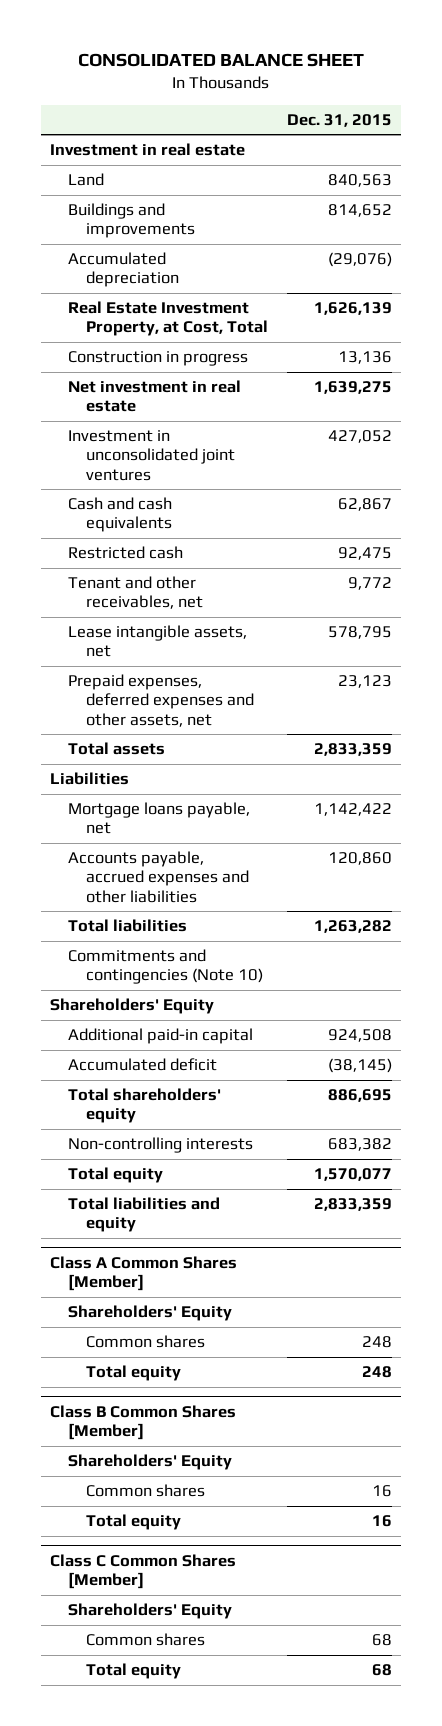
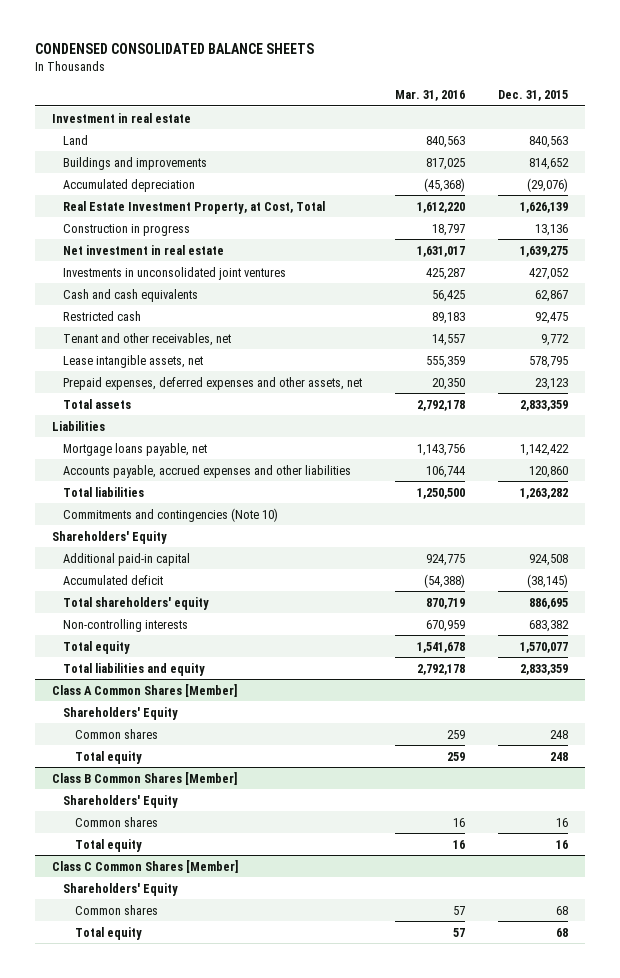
[77,53,364,68] CONSOLIDATED BALANCE SHEET -> [35,43,315,55] CONDENSED CONSOLIDATED BALANCE SHEETS
none -> [395,89,466,101] Mar. 31, 2016
[68,430,236,481] Investment in unconsolidated joint ventures -> [63,266,287,280] Investments in unconsolidated joint ventures

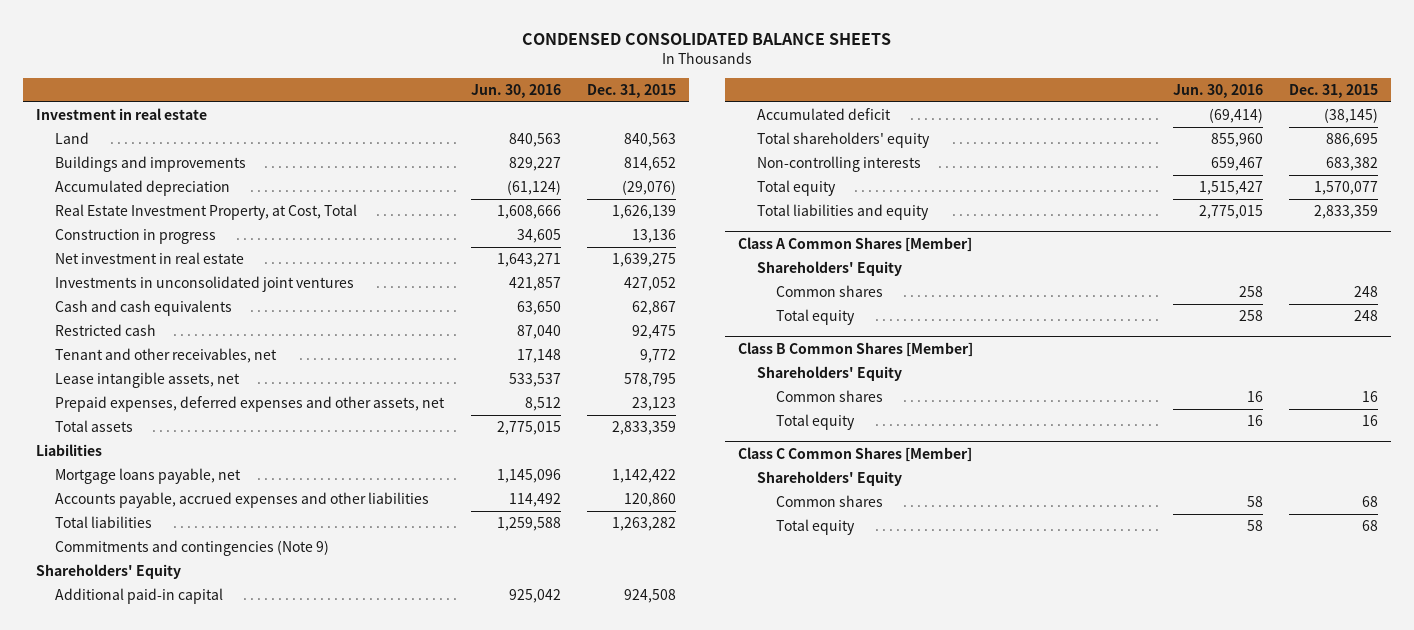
[395,89,466,101] Mar. 31, 2016 -> none
none -> [470,83,561,98] Jun. 30, 2016
[63,507,279,522] Commitments and contingencies (Note 10) -> [55,540,330,557] Commitments and contingencies (Note 9)

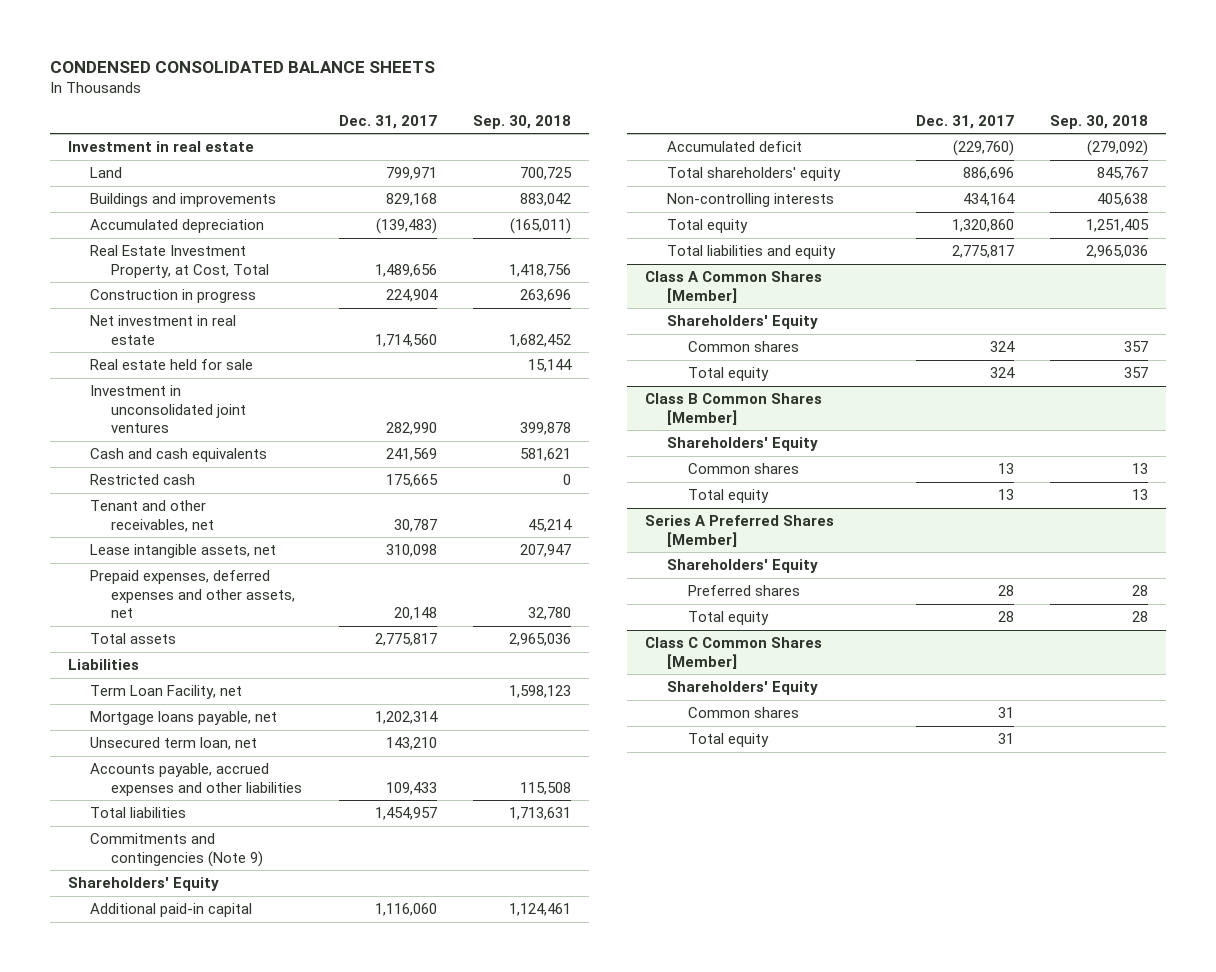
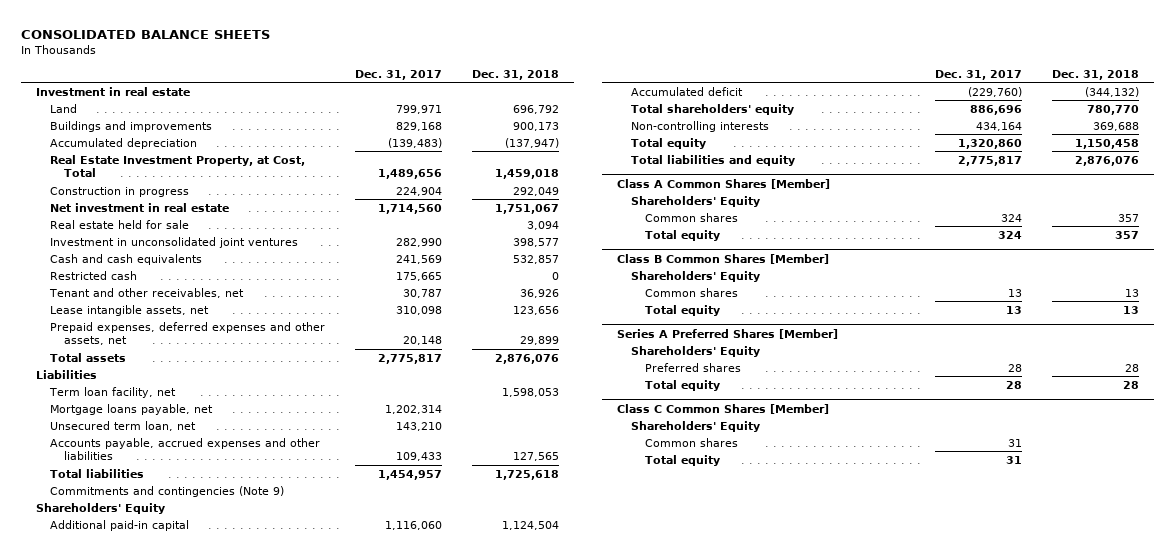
[49,60,435,73] CONDENSED CONSOLIDATED BALANCE SHEETS -> [21,29,271,39] CONSOLIDATED BALANCE SHEETS
[473,114,572,129] Sep. 30, 2018 -> none
none -> [471,69,559,80] Dec. 31, 2018
[89,685,242,700] Term Loan Facility, net -> [49,386,177,398] Term loan facility, net

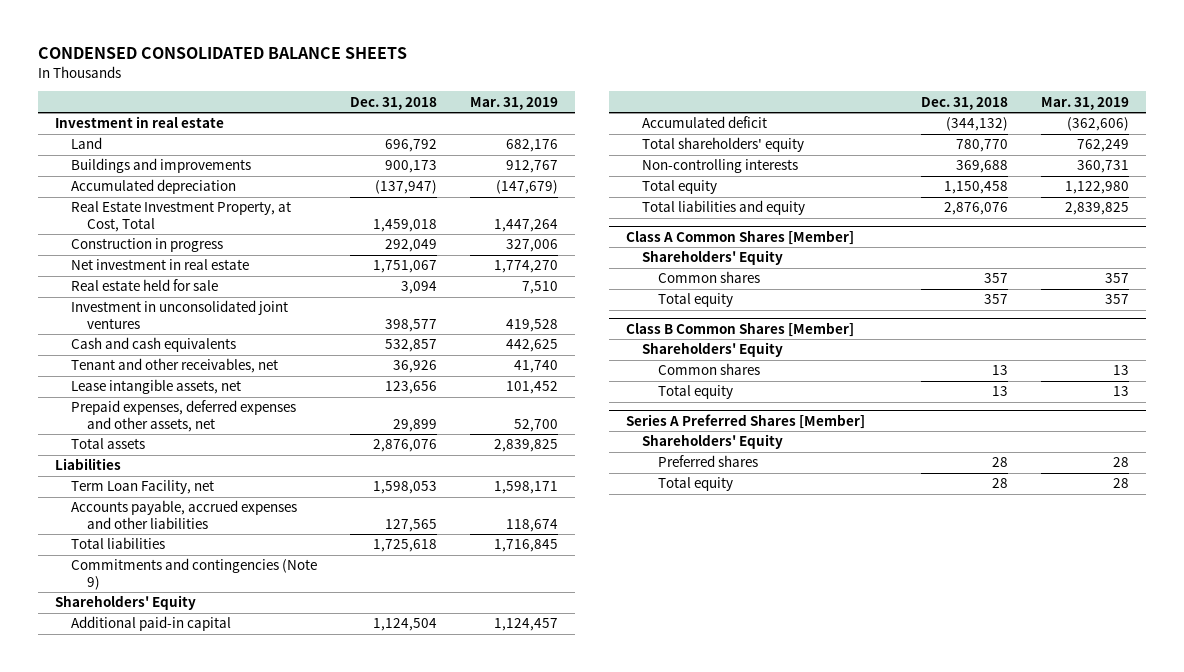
[21,29,271,39] CONSOLIDATED BALANCE SHEETS -> [37,47,407,60] CONDENSED CONSOLIDATED BALANCE SHEETS
[354,69,442,80] Dec. 31, 2017 -> none
none -> [470,96,559,110] Mar. 31, 2019
[50,270,138,280] Restricted cash -> none
[50,403,214,415] Mortgage loans payable, net -> none
[50,420,197,431] Unsecured term loan, net -> none
[49,386,177,398] Term loan facility, net -> [70,480,214,495] Term Loan Facility, net
[616,403,829,414] Class C Common Shares [Member] -> none
[630,420,760,432] Shareholders' Equity -> none
[644,437,738,447] Common shares -> none
[644,454,720,466] Total equity -> none

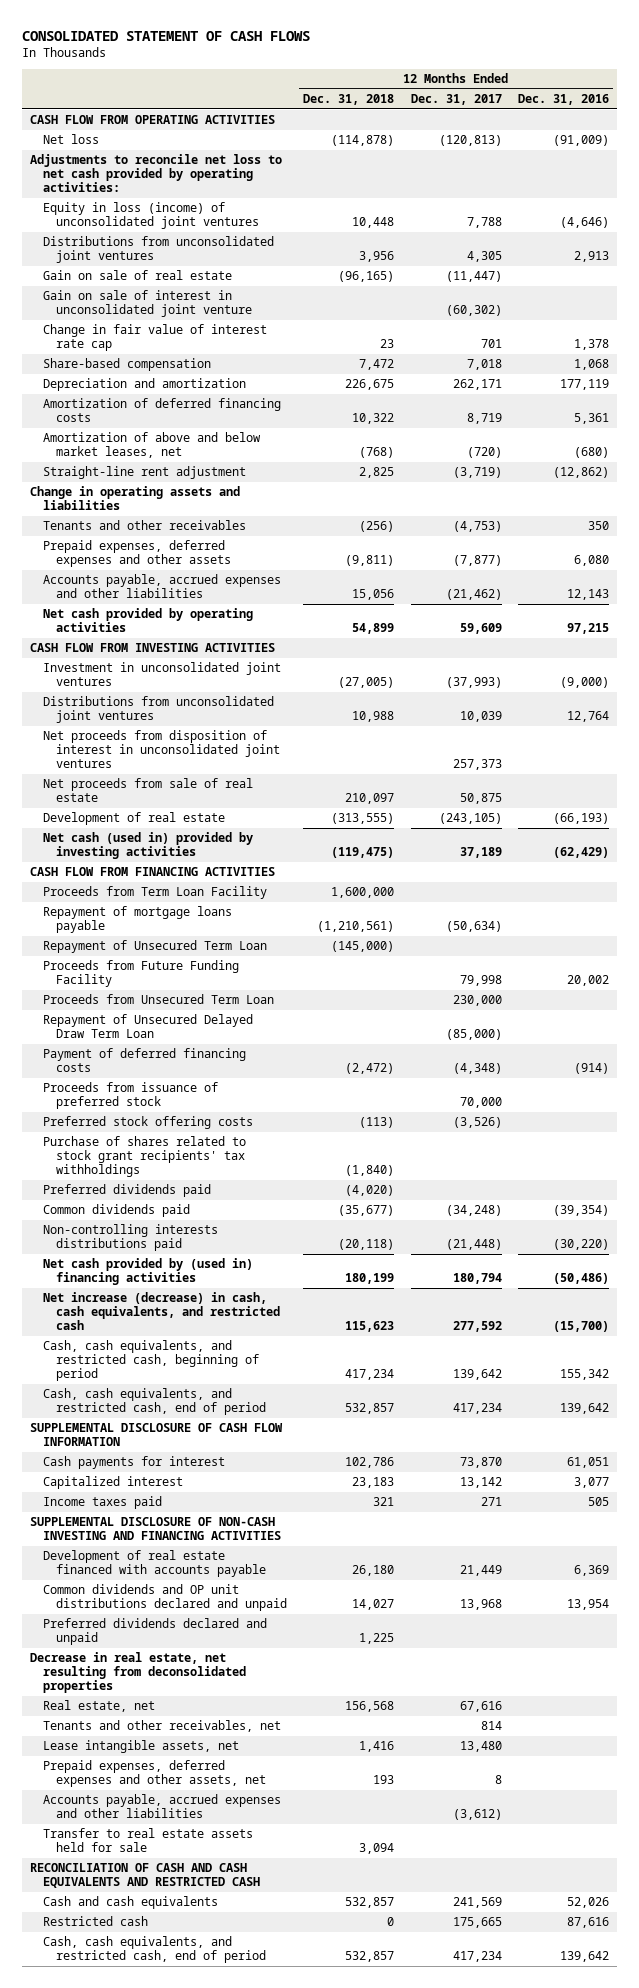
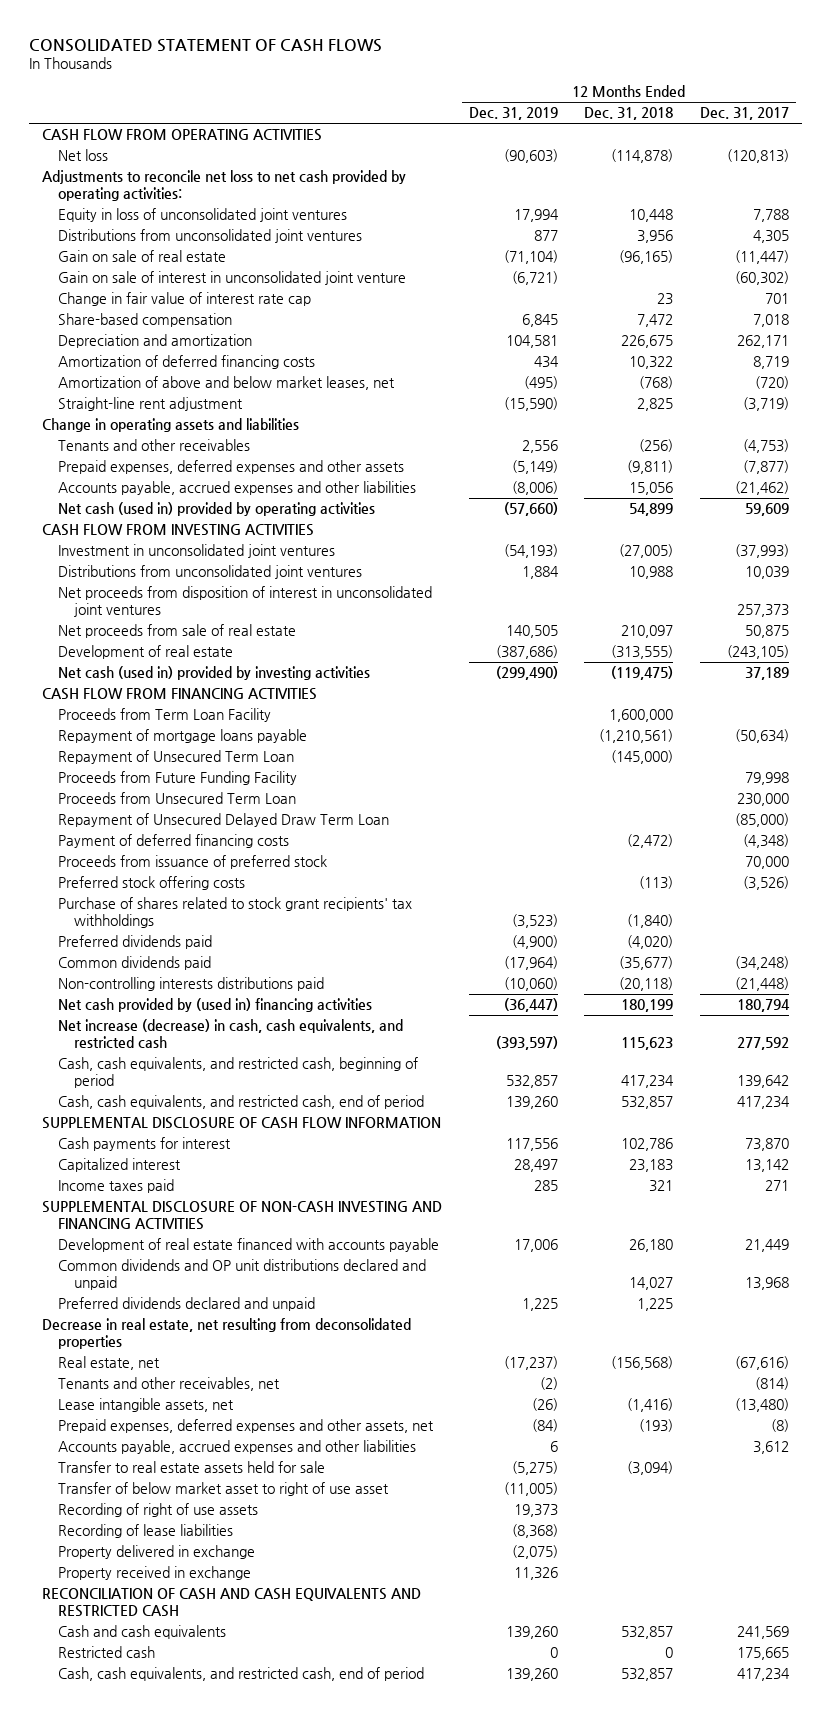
[517,94,609,106] Dec. 31, 2016 -> none
none -> [468,107,558,121] Dec. 31, 2019
[43,202,260,230] Equity in loss (income) of unconsolidated joint ventures -> [58,208,348,223] Equity in loss of unconsolidated joint ventures
[43,608,254,633] Net cash provided by operating activities -> [58,502,376,517] Net cash (used in) provided by operating activities
[345,1701,395,1713] 156,568 -> [611,1356,674,1371] (156,568)
[459,1701,502,1713] 67,616 -> [734,1356,789,1371] (67,616)
[480,1721,502,1731] 814 -> [754,1377,789,1391] (814)
[359,1741,395,1753] 1,416 -> [627,1398,674,1413] (1,416)
[459,1741,502,1753] 13,480 -> [734,1398,789,1413] (13,480)
[373,1775,395,1785] 193 -> [639,1419,674,1433] (193)
[494,1775,502,1785] 8 -> [770,1419,789,1433] (8)
[452,1809,502,1821] (3,612) -> [752,1441,789,1455] 3,612
[359,1843,395,1855] 3,094 -> [627,1461,674,1476] (3,094)
none -> [58,1482,390,1497] Transfer of below market asset to right of use asset
none -> [58,1503,259,1518] Recording of right of use assets
none -> [58,1524,234,1539] Recording of lease liabilities
none -> [58,1545,256,1560] Property delivered in exchange
none -> [58,1566,252,1581] Property received in exchange

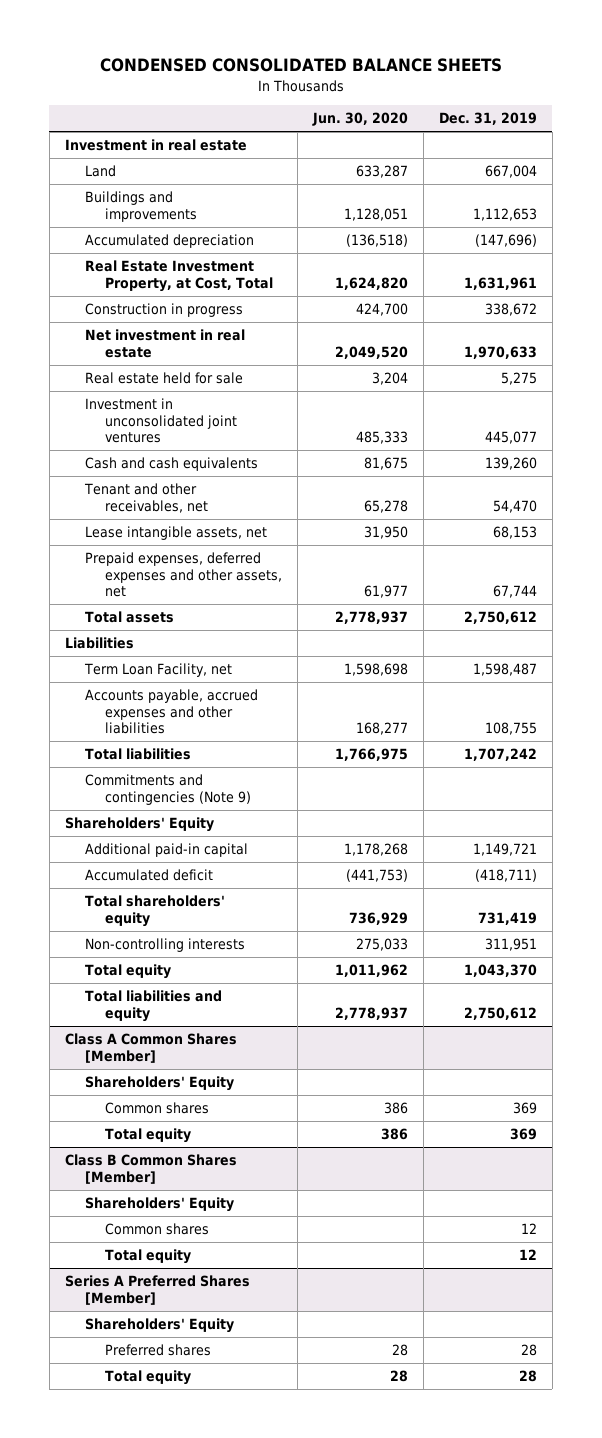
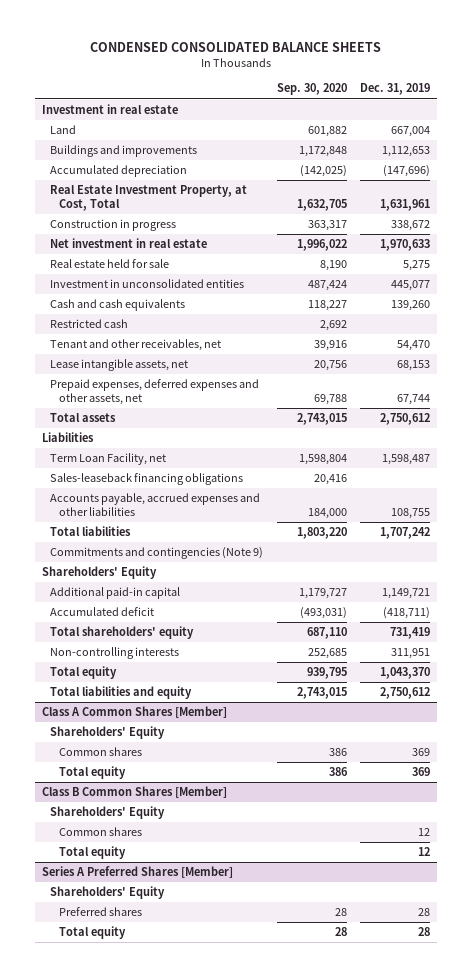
[311,112,408,127] Jun. 30, 2020 -> none
none -> [276,83,347,96] Sep. 30, 2020
[84,398,238,444] Investment in unconsolidated joint ventures -> [50,279,245,289] Investment in unconsolidated entities
none -> [50,319,129,329] Restricted cash
none -> [50,473,244,486] Sales-leaseback financing obligations

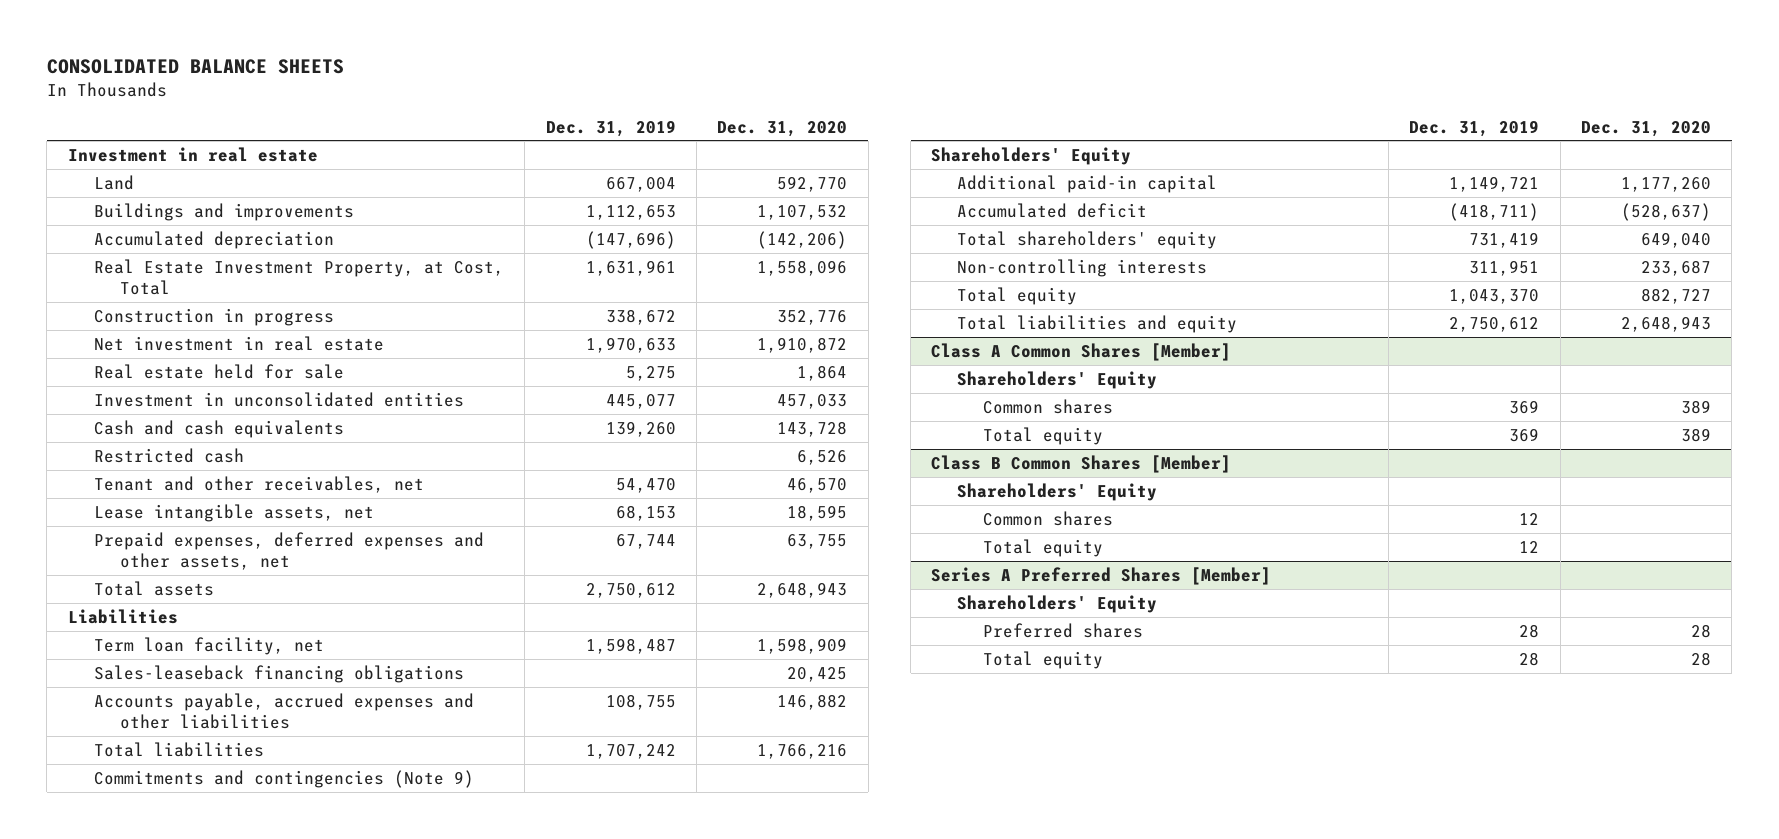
[90,42,382,53] CONDENSED CONSOLIDATED BALANCE SHEETS -> [46,59,344,75] CONSOLIDATED BALANCE SHEETS
[276,83,347,96] Sep. 30, 2020 -> none
none -> [717,120,848,137] Dec. 31, 2020
[50,453,167,466] Term Loan Facility, net -> [93,636,324,655] Term loan facility, net

